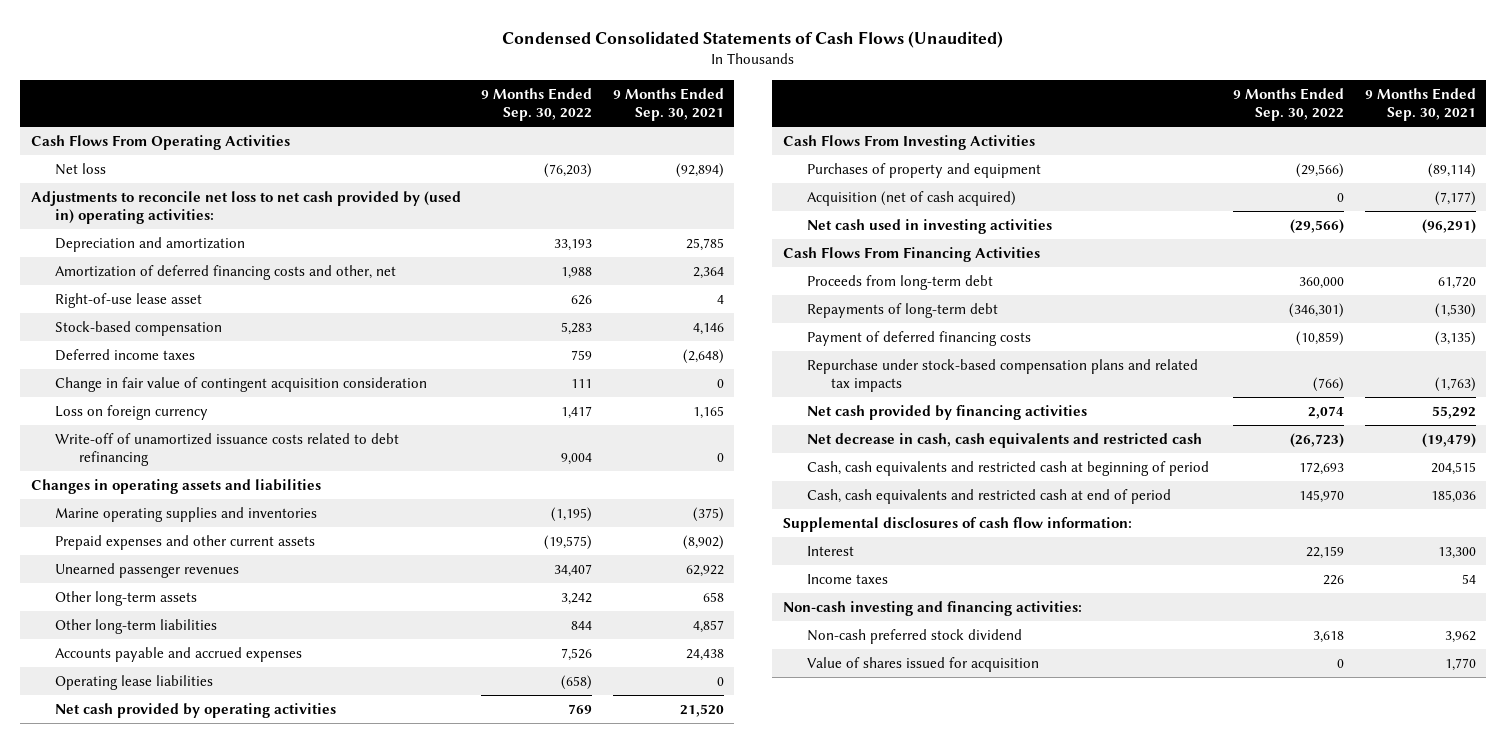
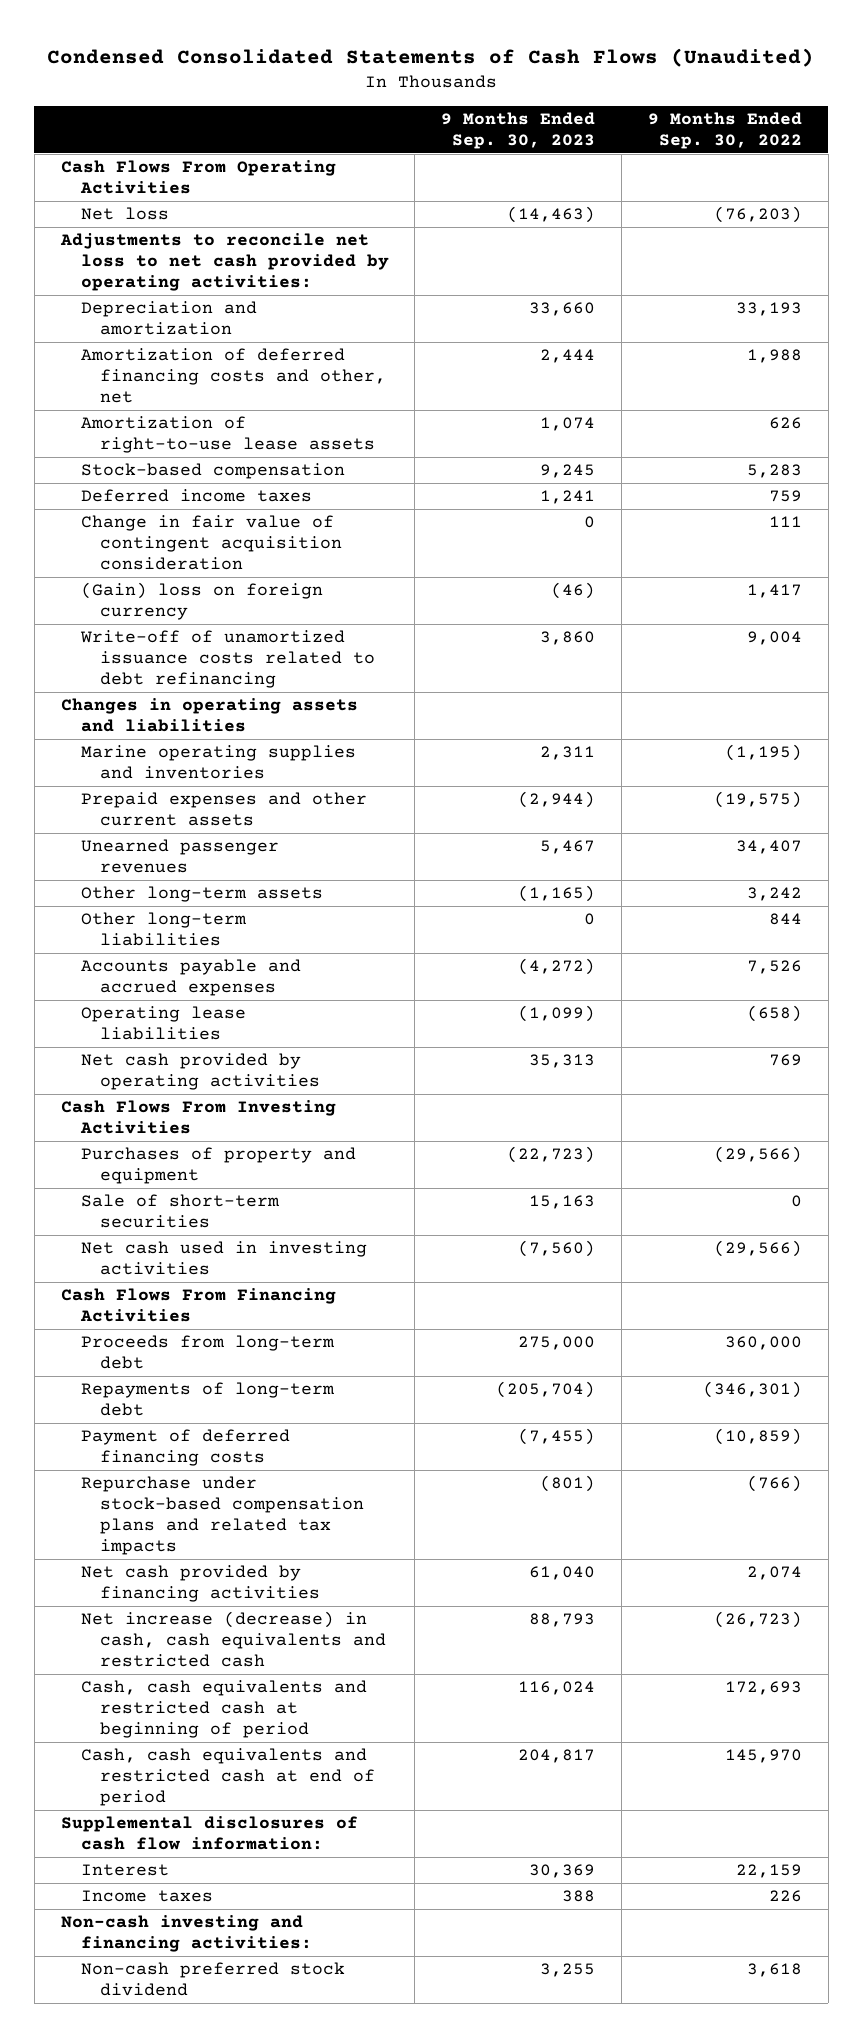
[612,87,724,121] 9 Months Ended Sep. 30, 2021 -> none
none -> [441,112,596,150] 9 Months Ended Sep. 30, 2023
[30,191,461,225] Adjustments to reconcile net loss to net cash provided by (used in) operating activities: -> [59,233,389,292] Adjustments to reconcile net loss to net cash provided by operating activities:
[54,293,202,309] Right-of-use lease asset -> [80,416,376,454] Amortization of right-to-use lease assets
[54,405,208,421] Loss on foreign currency -> [80,582,323,621] (Gain) loss on foreign currency
[806,191,1016,207] Acquisition (net of cash acquired) -> none
none -> [80,1194,280,1229] Sale of short-term securities
[806,433,1202,449] Net decrease in cash, cash equivalents and restricted cash -> [80,1611,387,1668] Net increase (decrease) in cash, cash equivalents and restricted cash
[806,657,1039,673] Value of shares issued for acquisition -> none

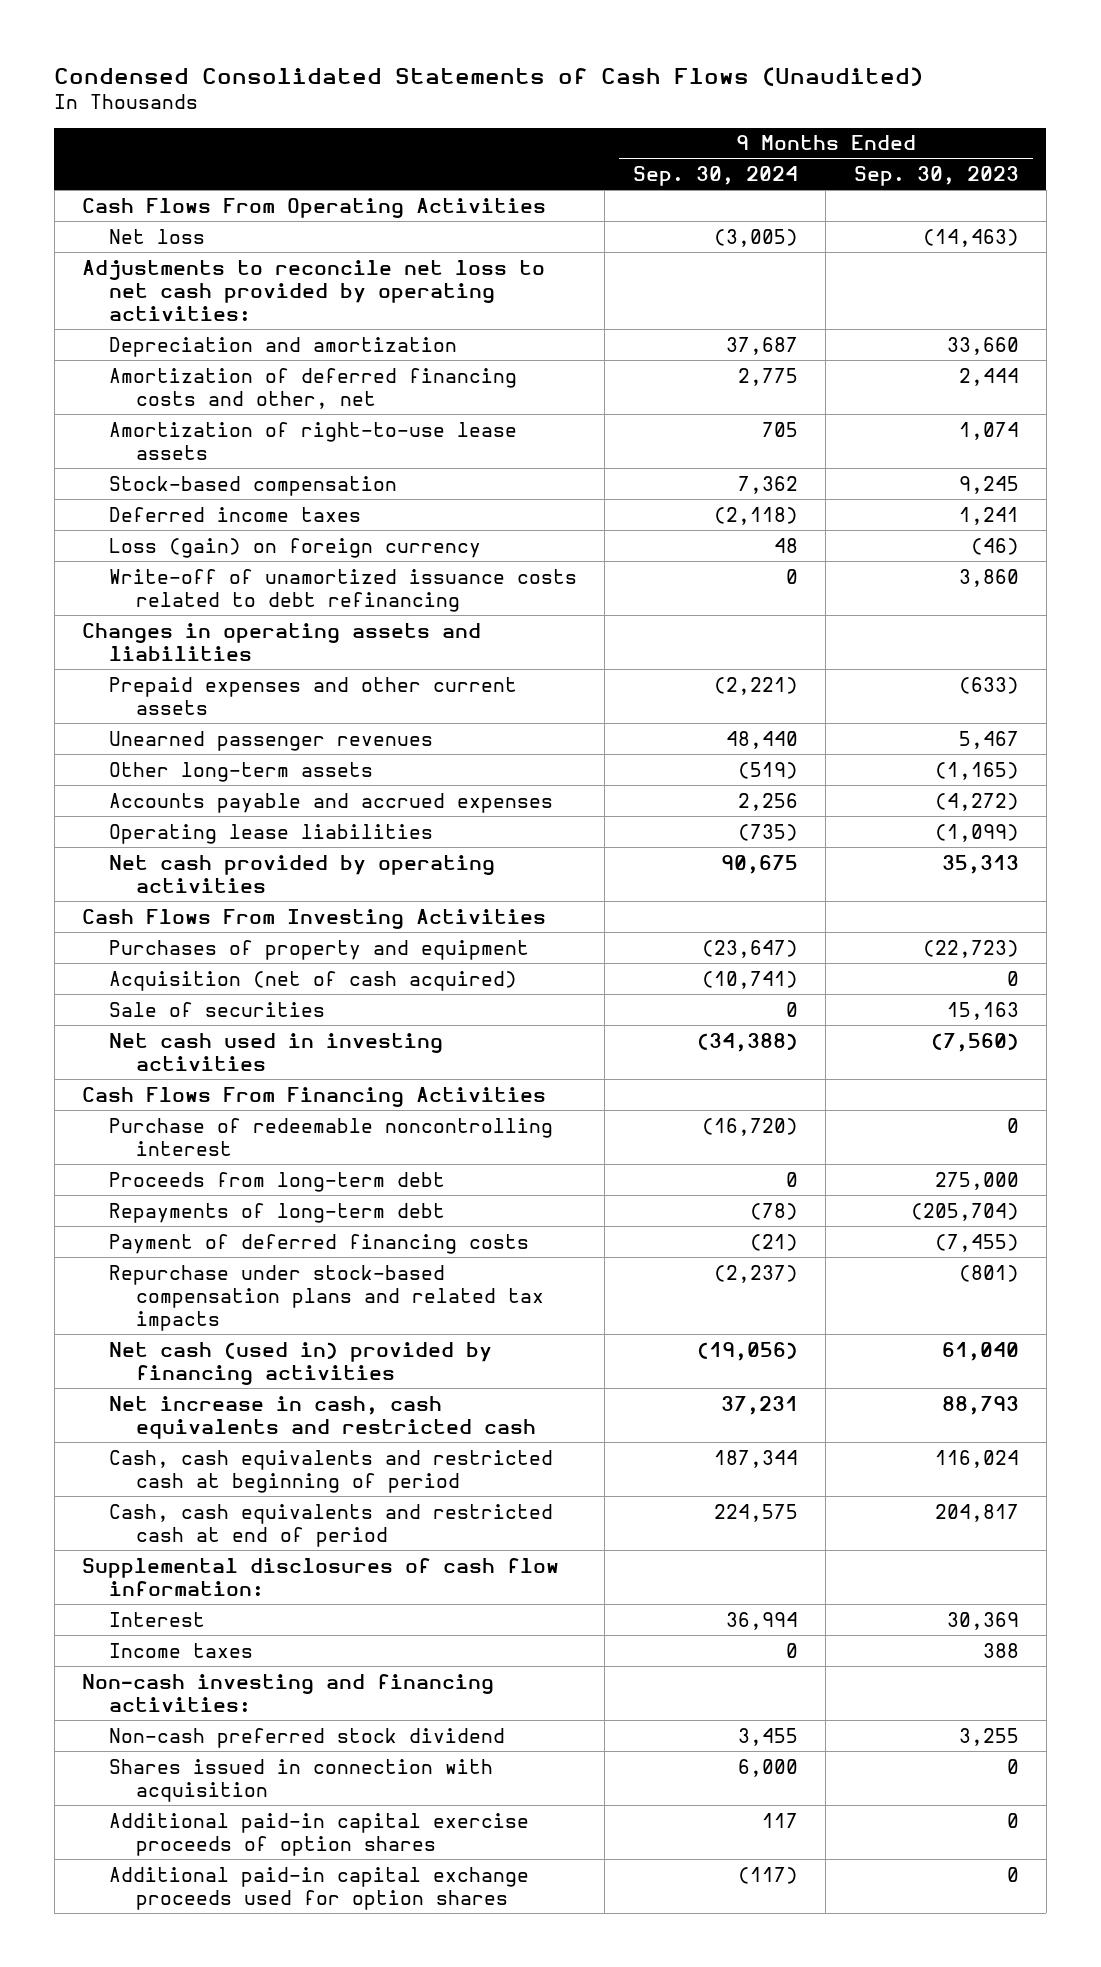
[647,112,802,150] 9 Months Ended Sep. 30, 2022 -> none
none -> [632,166,798,187] Sep. 30, 2024
[80,515,343,571] Change in fair value of contingent acquisition consideration -> none
[80,582,323,621] (Gain) loss on foreign currency -> [109,537,482,558] Loss (gain) on foreign currency
[80,745,356,780] Marine operating supplies and inventories -> none
[518,791,596,809] (2,944) -> [958,676,1019,694] (633)
[80,912,247,947] Other long-term liabilities -> none
none -> [109,970,518,991] Acquisition (net of cash acquired)
[80,1194,280,1229] Sale of short-term securities -> [109,1001,326,1017] Sale of securities
none -> [109,1117,554,1156] Purchase of redeemable noncontrolling interest
[80,1565,321,1603] Net cash provided by financing activities -> [109,1341,493,1385] Net cash (used in) provided by financing activities
[80,1611,387,1668] Net increase (decrease) in cash, cash equivalents and restricted cash -> [109,1395,536,1439] Net increase in cash, cash equivalents and restricted cash
none -> [109,1758,494,1802] Shares issued in connection with acquisition
none -> [109,1812,530,1856] Additional paid-in capital exercise proceeds of option shares
none -> [109,1866,530,1910] Additional paid-in capital exchange proceeds used for option shares

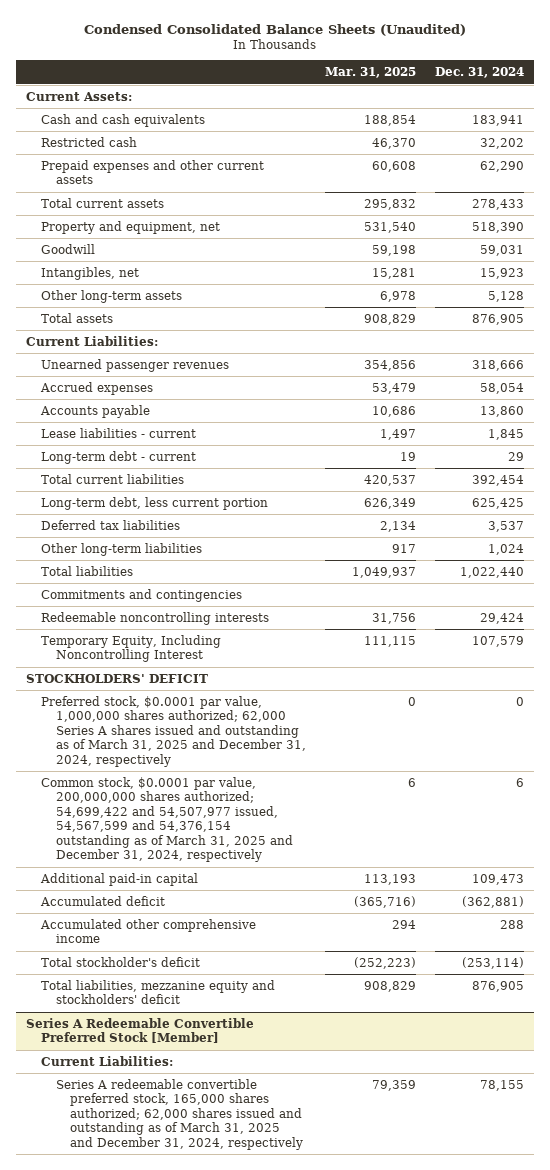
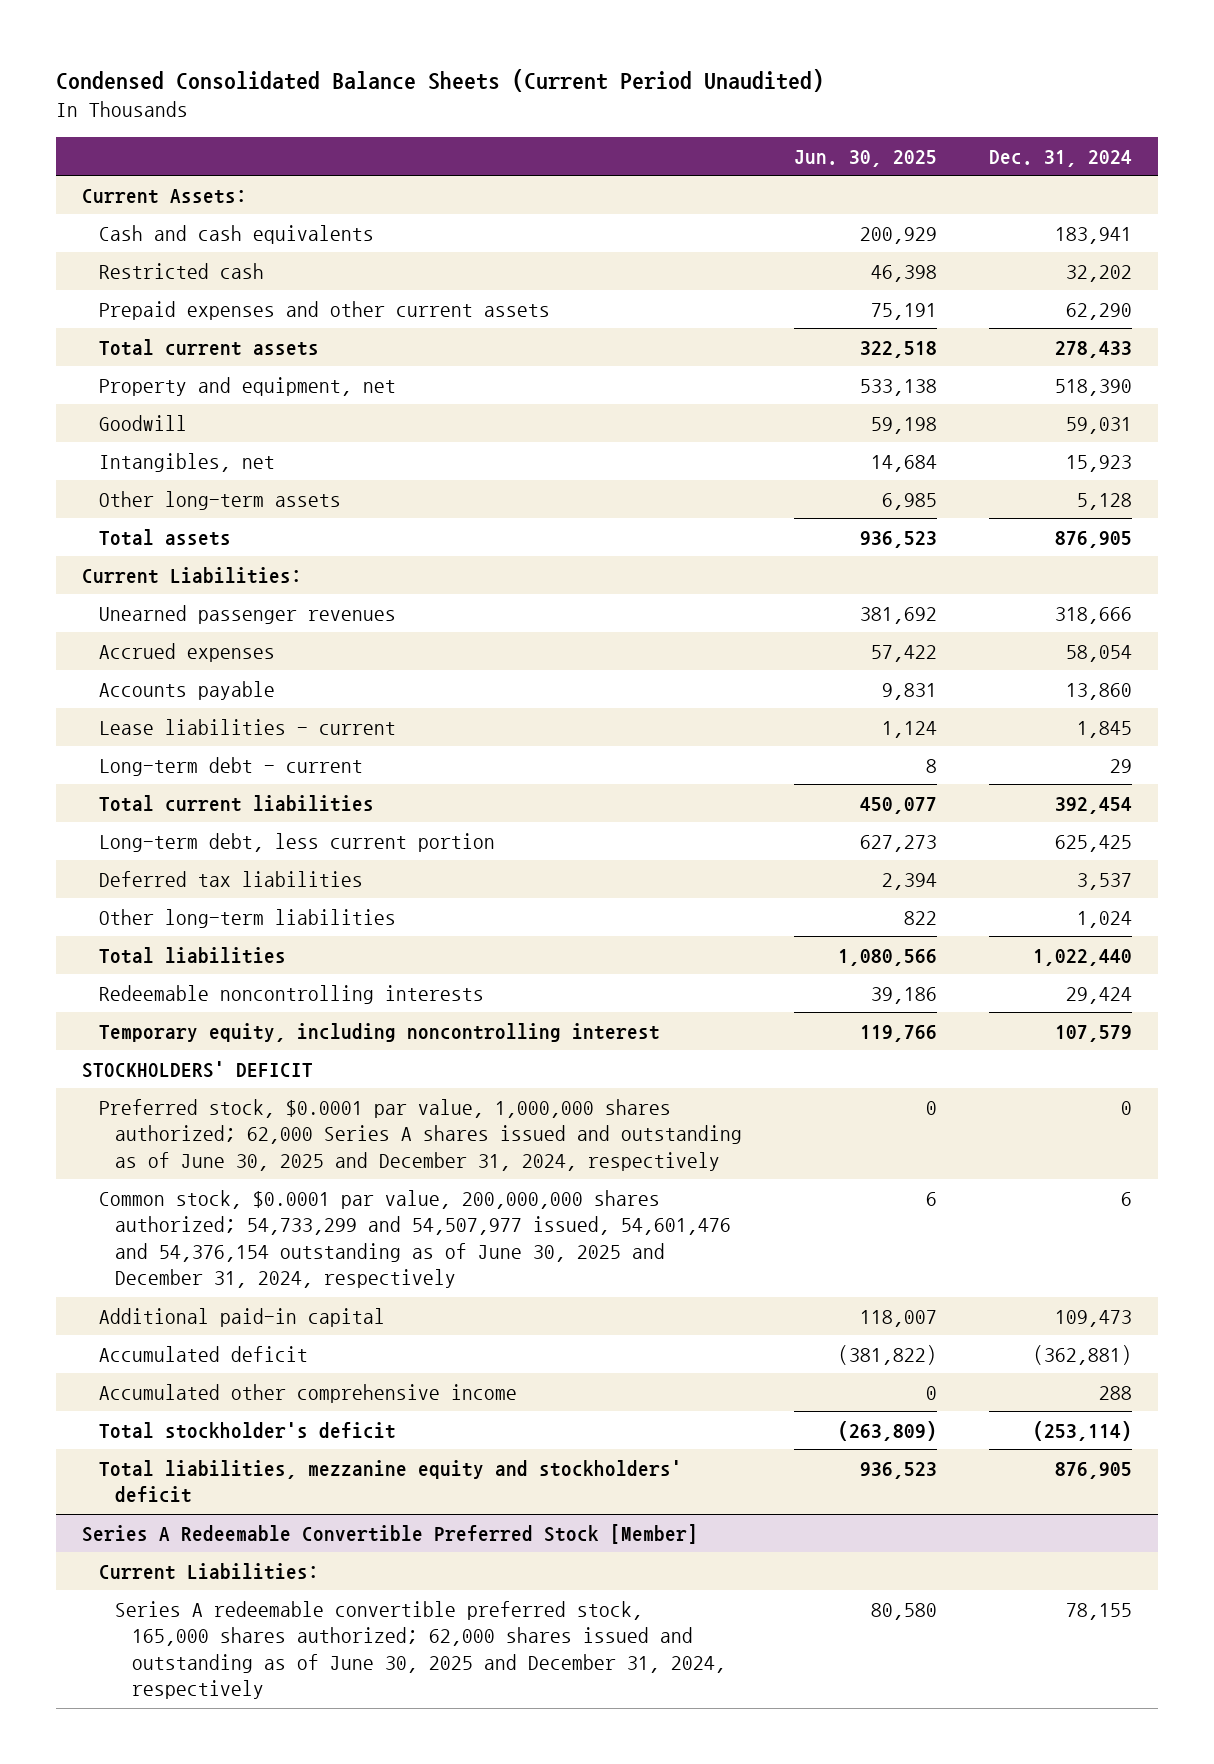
[84,23,467,36] Condensed Consolidated Balance Sheets (Unaudited) -> [56,69,825,93] Condensed Consolidated Balance Sheets (Current Period Unaudited)
[324,67,416,79] Mar. 31, 2025 -> none
none -> [794,149,938,167] Jun. 30, 2025
[40,588,242,602] Commitments and contingencies -> none
[40,634,221,663] Temporary Equity, Including Noncontrolling Interest -> [98,1022,660,1042] Temporary equity, including noncontrolling interest
[40,695,306,767] Preferred stock, $0.0001 par value, 1,000,000 shares authorized; 62,000 Series A shares issued and outstanding as of March 31, 2025 and December 31, 2024, respectively -> [98,1098,743,1171] Preferred stock, $0.0001 par value, 1,000,000 shares authorized; 62,000 Series A shares issued and outstanding as of June 30, 2025 and December 31, 2024, respectively
[40,776,293,863] Common stock, $0.0001 par value, 200,000,000 shares authorized; 54,699,422 and 54,507,977 issued, 54,567,599 and 54,376,154 outstanding as of March 31, 2025 and December 31, 2024, respectively -> [98,1189,732,1288] Common stock, $0.0001 par value, 200,000,000 shares authorized; 54,733,299 and 54,507,977 issued, 54,601,476 and 54,376,154 outstanding as of June 30, 2025 and December 31, 2024, respectively
[55,1078,304,1150] Series A redeemable convertible preferred stock, 165,000 shares authorized; 62,000 shares issued and outstanding as of March 31, 2025 and December 31, 2024, respectively -> [115,1600,726,1699] Series A redeemable convertible preferred stock, 165,000 shares authorized; 62,000 shares issued and outstanding as of June 30, 2025 and December 31, 2024, respectively

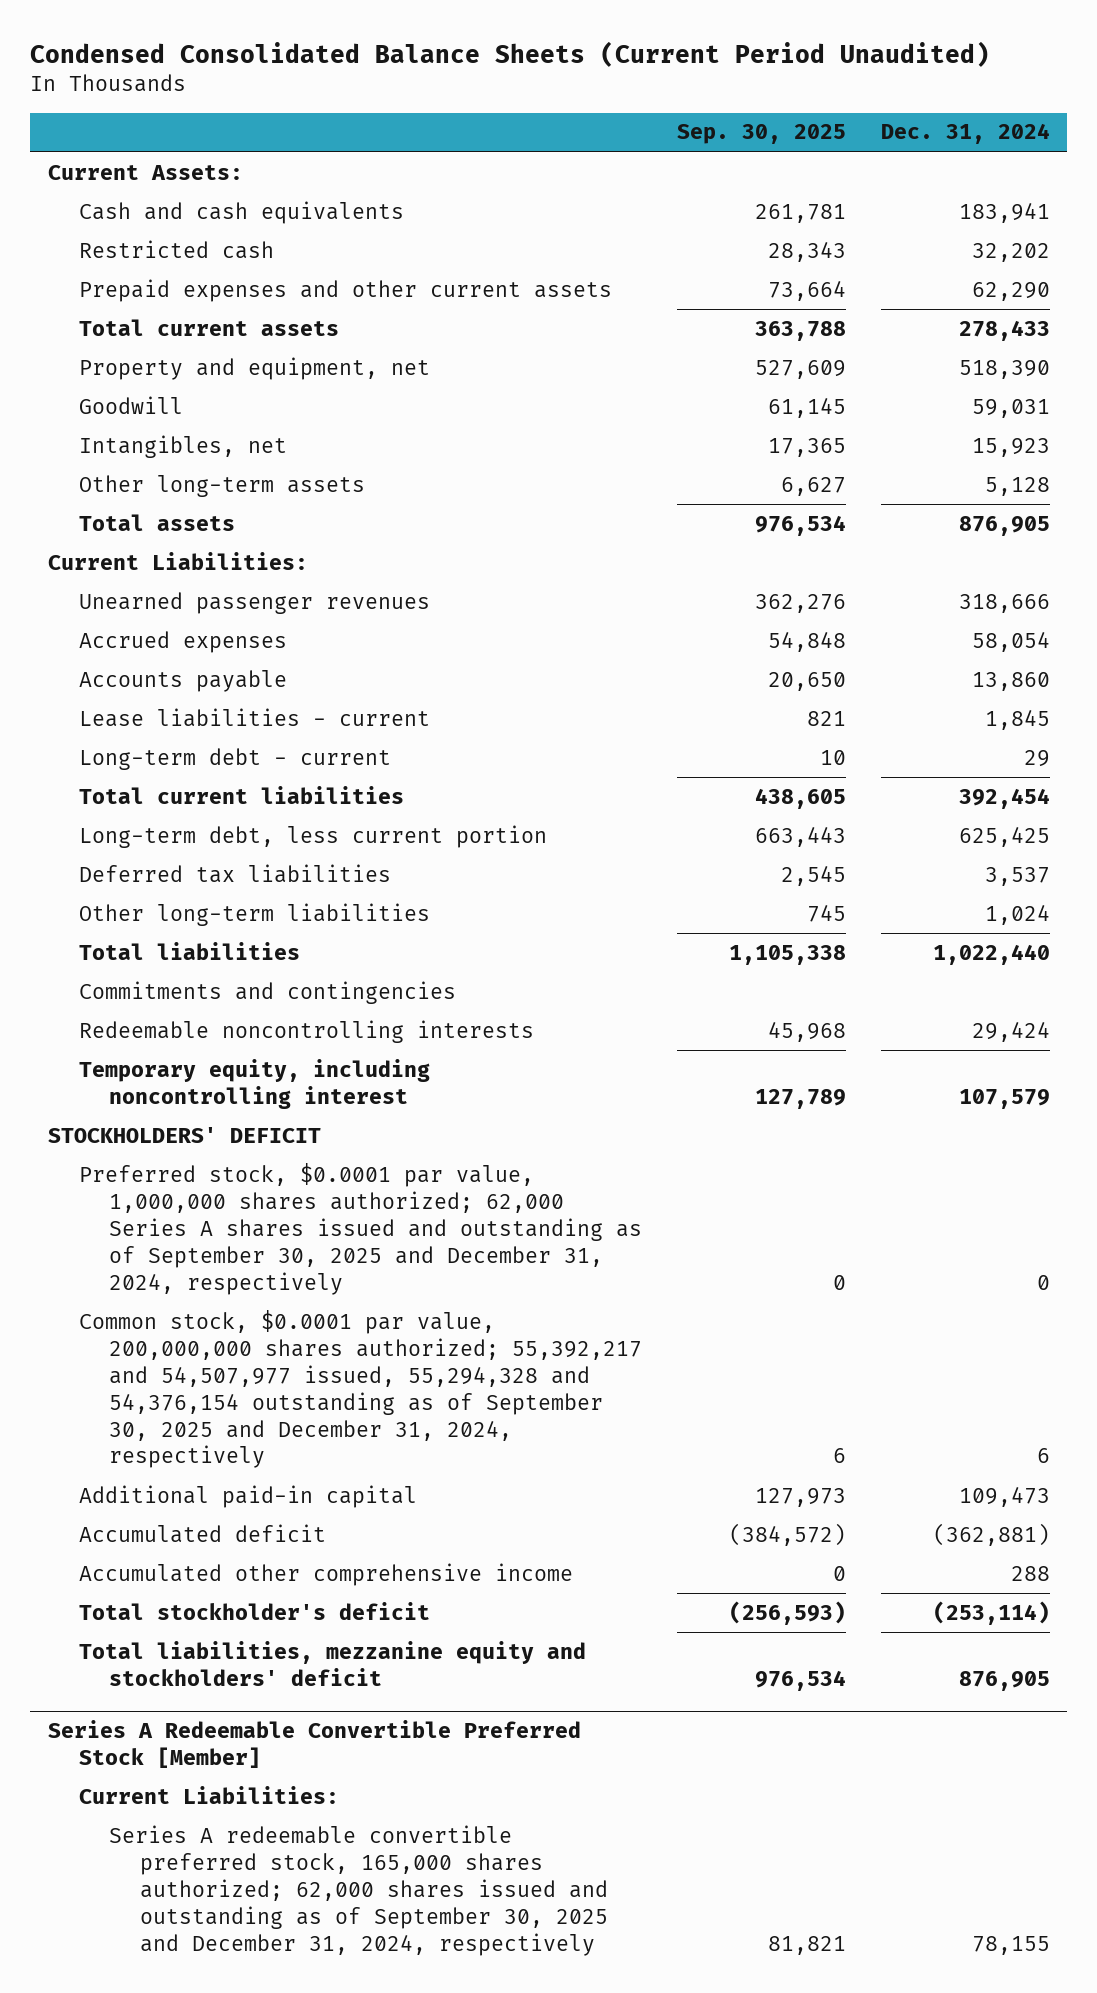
[794,149,938,167] Jun. 30, 2025 -> none
none -> [677,124,847,145] Sep. 30, 2025
none -> [78,980,456,1004] Commitments and contingencies
[98,1098,743,1171] Preferred stock, $0.0001 par value, 1,000,000 shares authorized; 62,000 Series A shares issued and outstanding as of June 30, 2025 and December 31, 2024, respectively -> [78,1162,643,1295] Preferred stock, $0.0001 par value, 1,000,000 shares authorized; 62,000 Series A shares issued and outstanding as of September 30, 2025 and December 31, 2024, respectively
[98,1189,732,1288] Common stock, $0.0001 par value, 200,000,000 shares authorized; 54,733,299 and 54,507,977 issued, 54,601,476 and 54,376,154 outstanding as of June 30, 2025 and December 31, 2024, respectively -> [78,1309,643,1469] Common stock, $0.0001 par value, 200,000,000 shares authorized; 55,392,217 and 54,507,977 issued, 55,294,328 and 54,376,154 outstanding as of September 30, 2025 and December 31, 2024, respectively
[115,1600,726,1699] Series A redeemable convertible preferred stock, 165,000 shares authorized; 62,000 shares issued and outstanding as of June 30, 2025 and December 31, 2024, respectively -> [109,1824,609,1956] Series A redeemable convertible preferred stock, 165,000 shares authorized; 62,000 shares issued and outstanding as of September 30, 2025 and December 31, 2024, respectively

